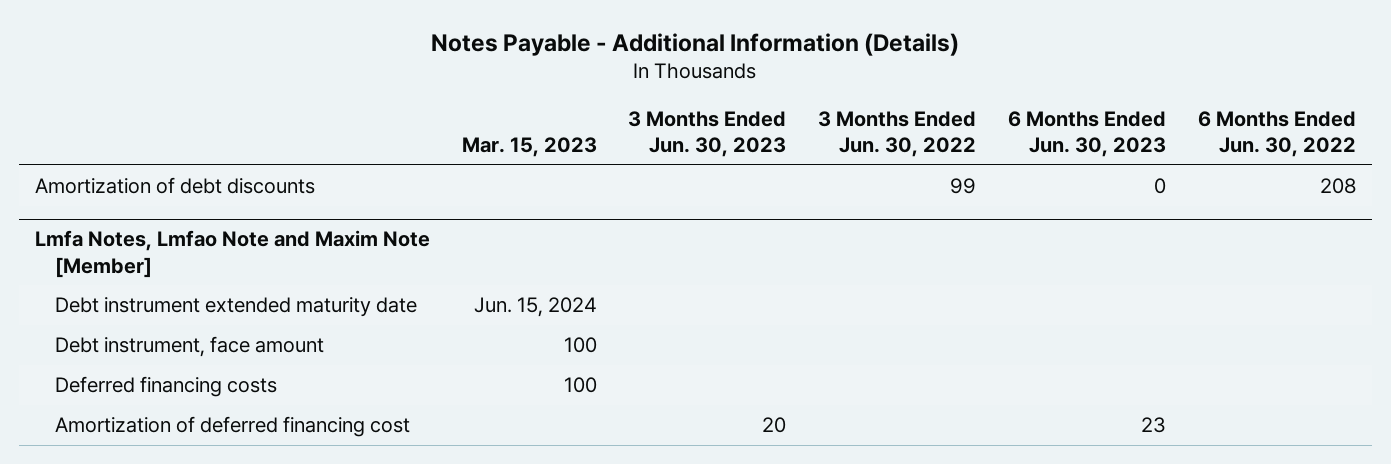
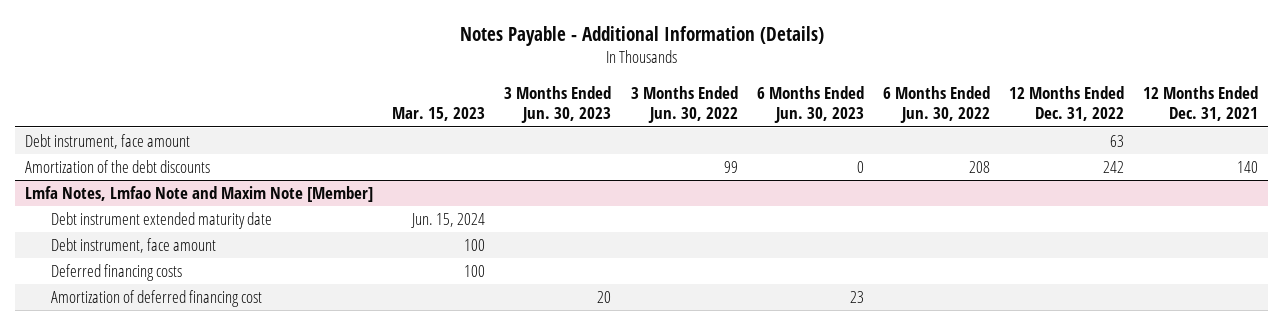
none -> [1009,86,1125,122] 12 Months Ended Dec. 31, 2022
none -> [1143,86,1259,122] 12 Months Ended Dec. 31, 2021
none -> [24,134,190,150] Debt instrument, face amount
[34,177,315,195] Amortization of debt discounts -> [24,160,210,174] Amortization of the debt discounts

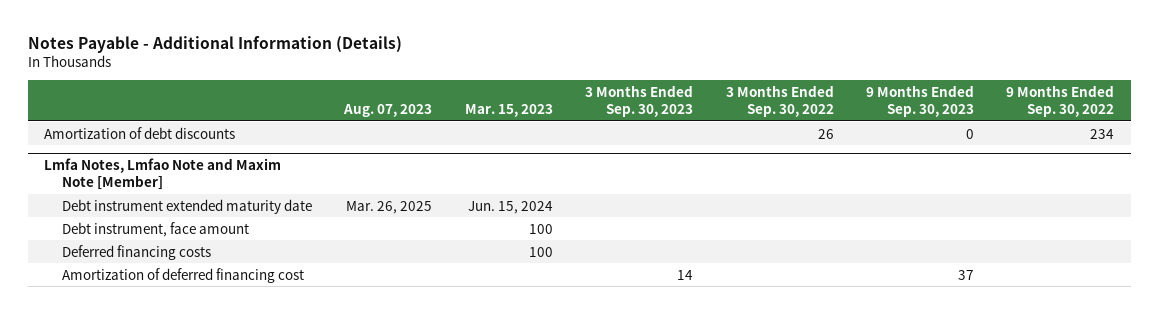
[504,86,612,124] 3 Months Ended Jun. 30, 2023 -> none
[630,86,738,124] 3 Months Ended Jun. 30, 2022 -> none
[756,86,864,124] 6 Months Ended Jun. 30, 2023 -> none
[882,86,990,124] 6 Months Ended Jun. 30, 2022 -> none
[1009,86,1125,122] 12 Months Ended Dec. 31, 2022 -> none
[1143,86,1259,122] 12 Months Ended Dec. 31, 2021 -> none
none -> [343,104,433,118] Aug. 07, 2023
none -> [585,84,694,118] 3 Months Ended Sep. 30, 2023
none -> [725,84,834,118] 3 Months Ended Sep. 30, 2022
none -> [865,84,974,118] 9 Months Ended Sep. 30, 2023
none -> [1006,84,1115,118] 9 Months Ended Sep. 30, 2022
[24,134,190,150] Debt instrument, face amount -> none
[24,160,210,174] Amortization of the debt discounts -> [44,126,236,139] Amortization of debt discounts

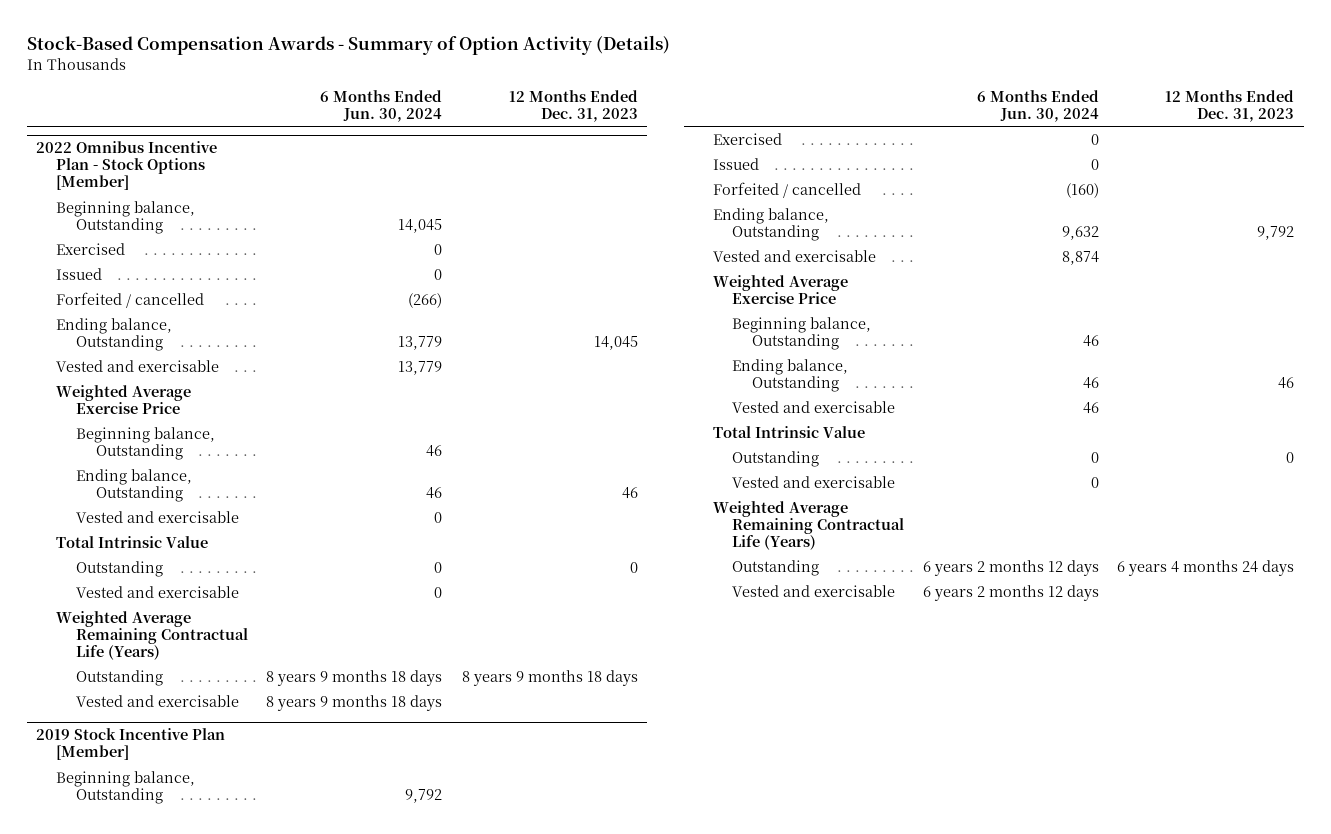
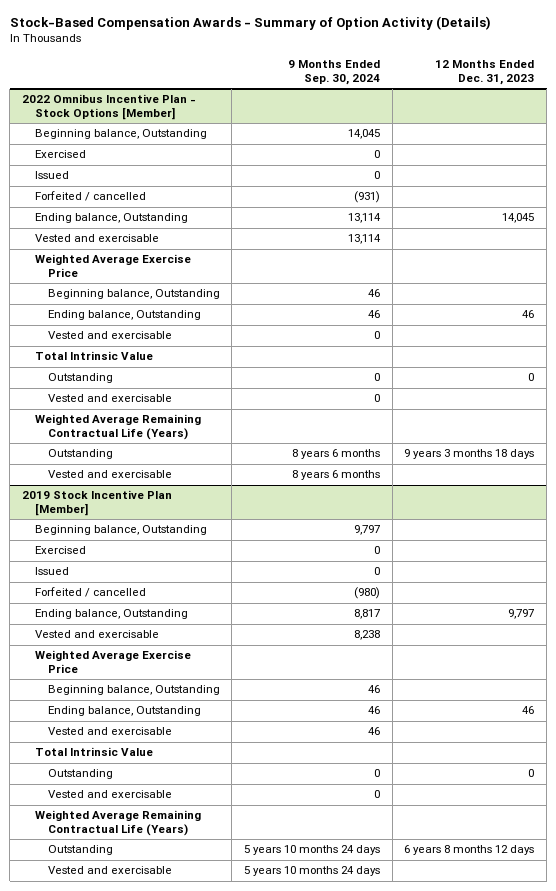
[320,90,443,123] 6 Months Ended Jun. 30, 2024 -> none
none -> [288,60,381,85] 9 Months Ended Sep. 30, 2024
[461,670,638,687] 8 years 9 months 18 days -> [404,449,535,460] 9 years 3 months 18 days
[1257,225,1295,240] 9,792 -> [508,609,535,620] 9,797
[1117,560,1295,577] 6 years 4 months 24 days -> [404,845,535,856] 6 years 8 months 12 days

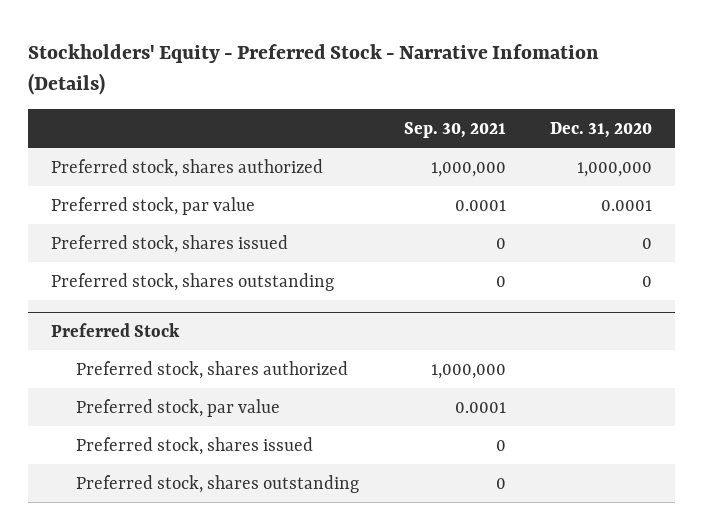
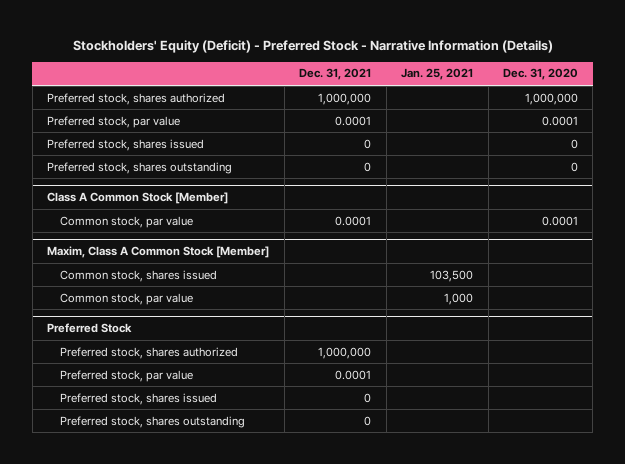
[28,43,600,95] Stockholders' Equity - Preferred Stock - Narrative Infomation (Details) -> [72,40,553,54] Stockholders' Equity (Deficit) - Preferred Stock - Narrative Information (Details)
[403,122,506,139] Sep. 30, 2021 -> none
none -> [299,68,372,81] Dec. 31, 2021
none -> [401,68,474,81] Jan. 25, 2021
none -> [47,192,229,205] Class A Common Stock [Member]
none -> [60,215,194,228] Common stock, par value
none -> [47,246,270,259] Maxim, Class A Common Stock [Member]
none -> [60,269,218,282] Common stock, shares issued
none -> [60,292,194,305] Common stock, par value

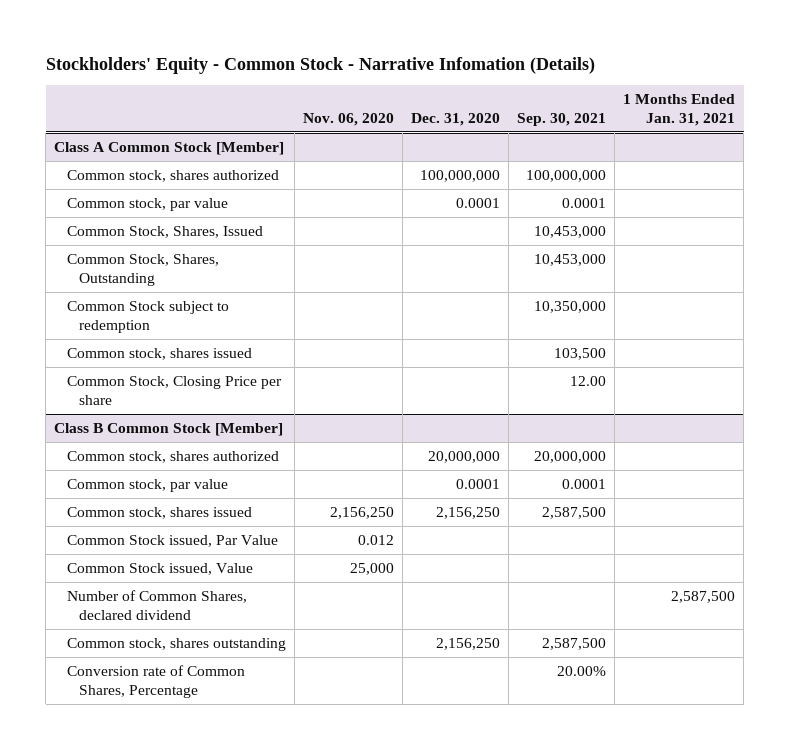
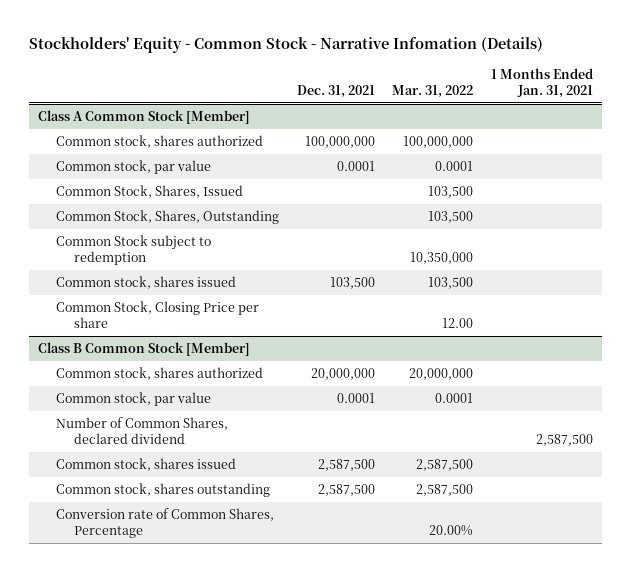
[302,112,394,126] Nov. 06, 2020 -> none
[411,112,501,126] Dec. 31, 2020 -> none
[517,112,607,126] Sep. 30, 2021 -> none
none -> [296,84,375,98] Dec. 31, 2021
none -> [392,84,474,98] Mar. 31, 2022
[66,535,278,548] Common Stock issued, Par Value -> none
[66,563,253,576] Common Stock issued, Value -> none
[66,507,252,520] Common stock, shares issued -> [55,457,236,471] Common stock, shares issued

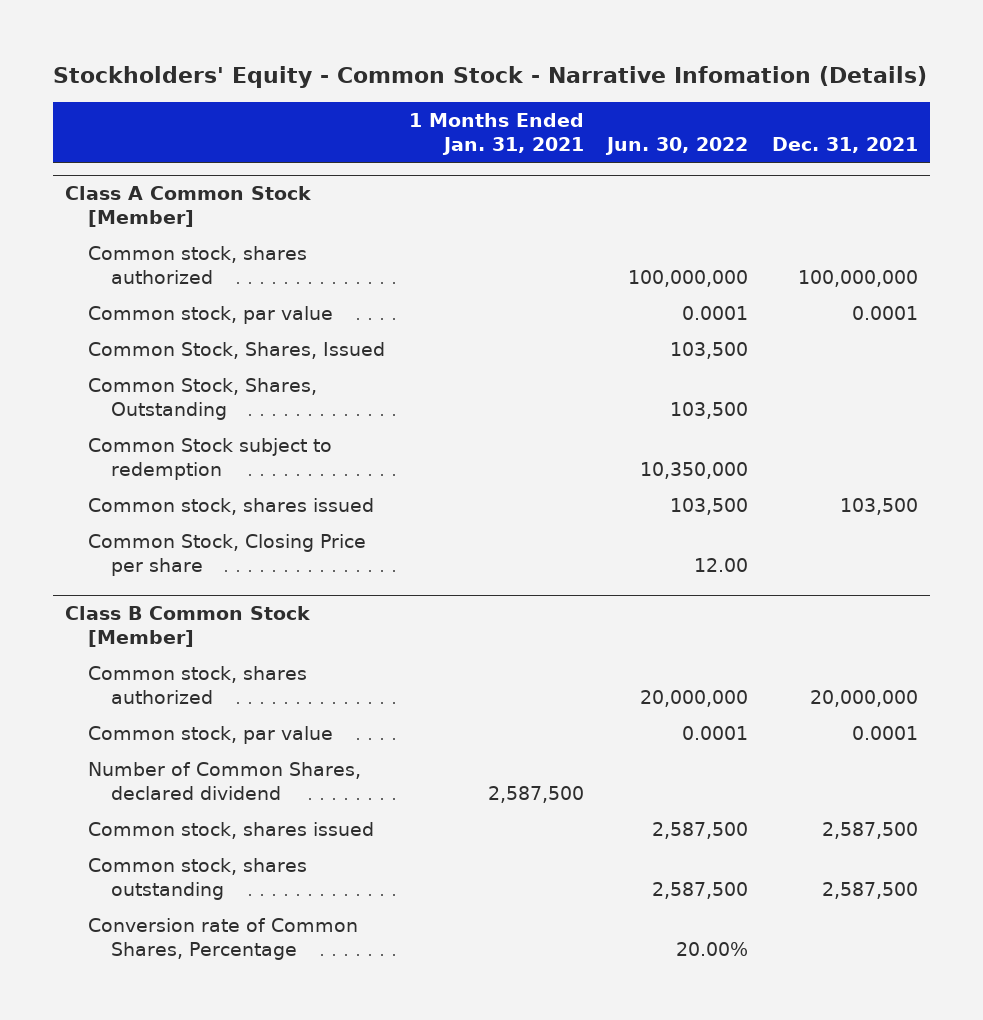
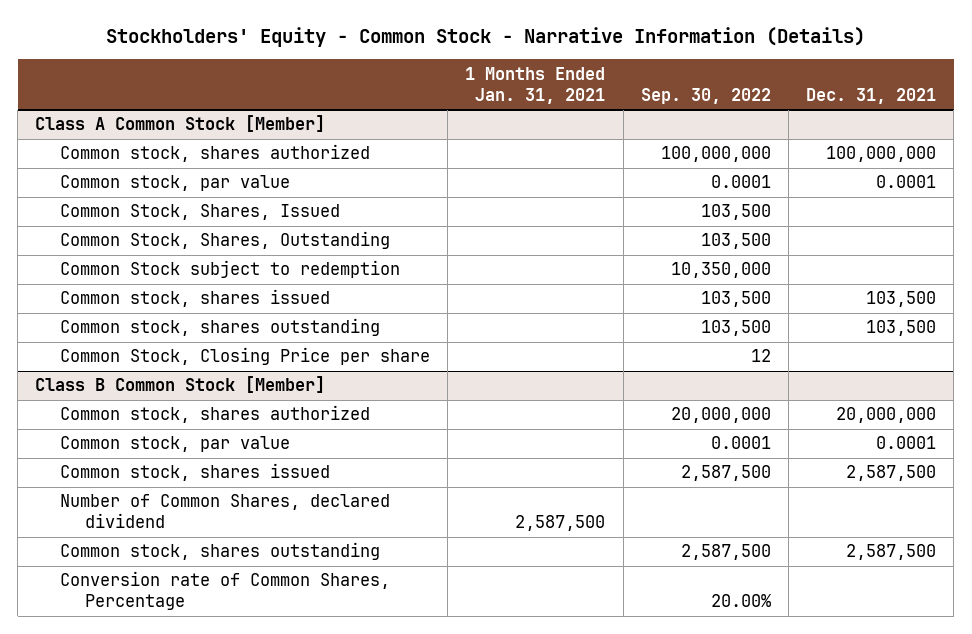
[53,66,928,89] Stockholders' Equity - Common Stock - Narrative Infomation (Details) -> [105,26,865,47] Stockholders' Equity - Common Stock - Narrative Information (Details)
[605,137,749,156] Jun. 30, 2022 -> none
none -> [640,87,771,104] Sep. 30, 2022
none -> [59,318,380,337] Common stock, shares outstanding
[87,761,361,801] Number of Common Shares, declared dividend -> [59,494,390,529] Number of Common Shares, declared dividend

